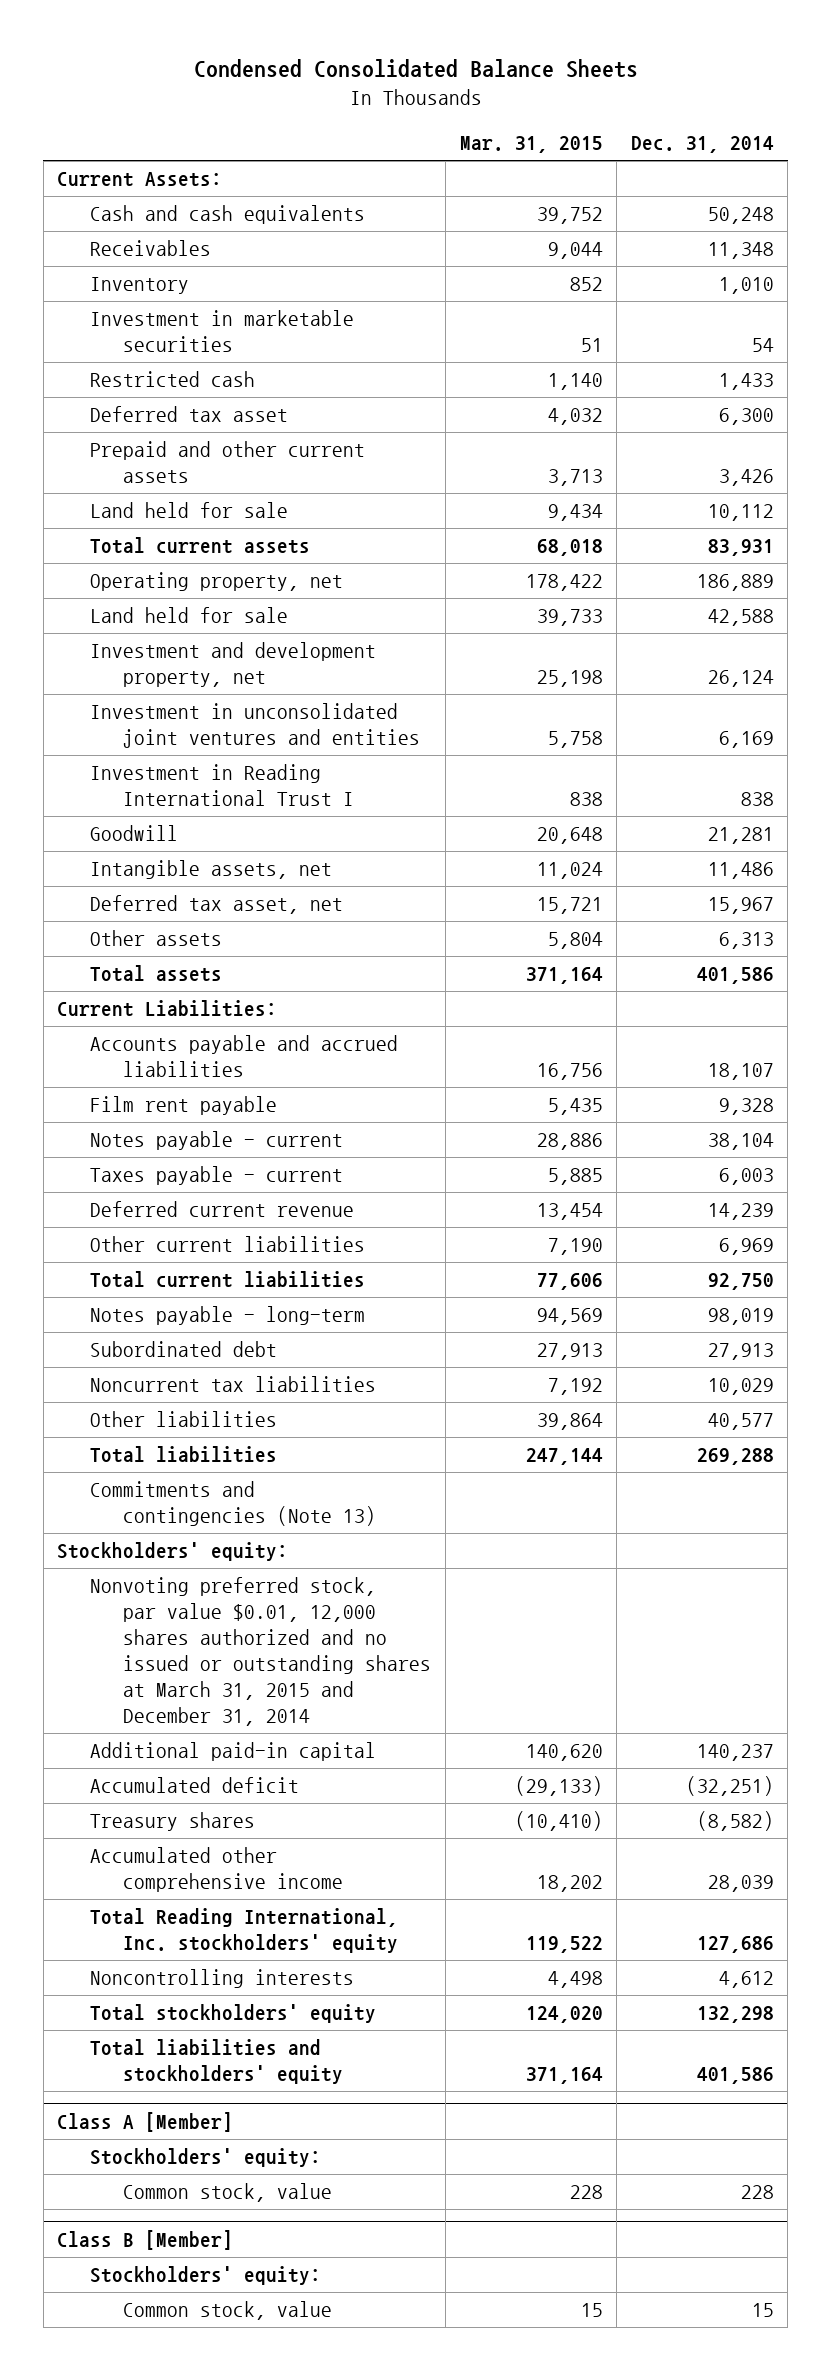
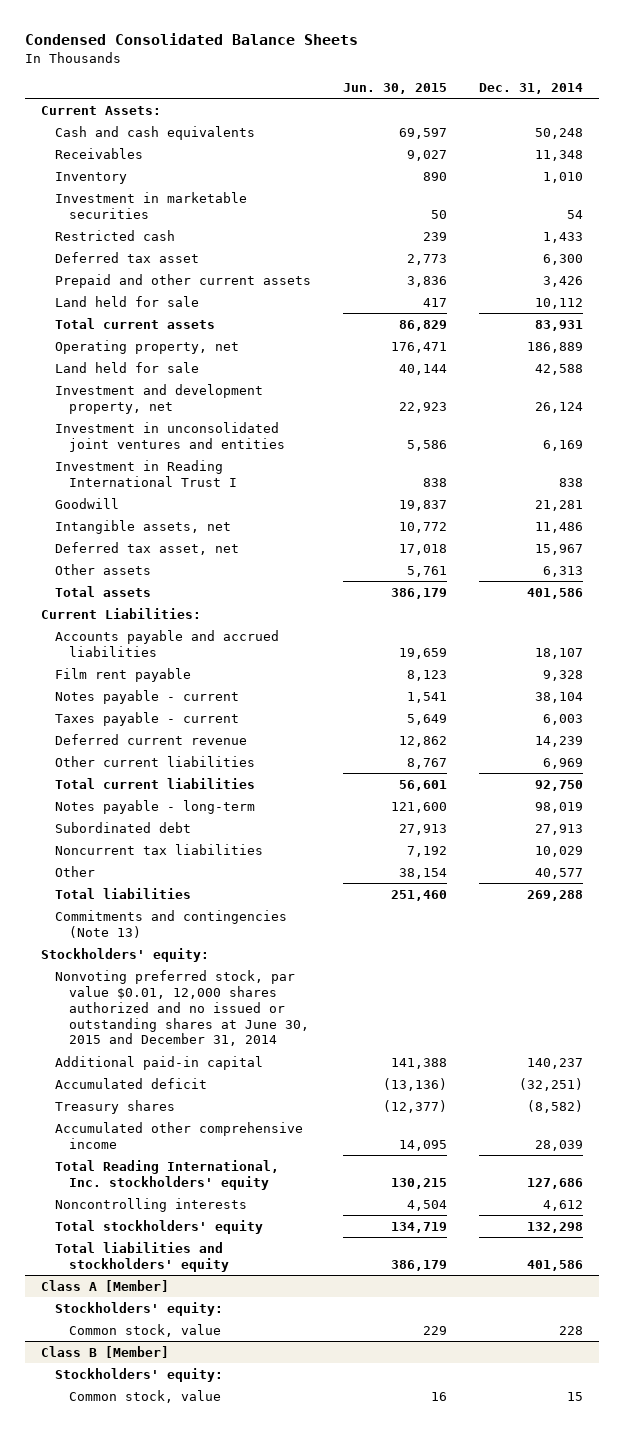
[459,136,603,154] Mar. 31, 2015 -> none
none -> [343,82,448,94] Jun. 30, 2015
[90,1411,278,1428] Other liabilities -> [55,865,96,877] Other
[90,1577,432,1726] Nonvoting preferred stock, par value $0.01, 12,000 shares authorized and no issued or outstanding shares at March 31, 2015 and December 31, 2014 -> [55,969,310,1047] Nonvoting preferred stock, par value $0.01, 12,000 shares authorized and no issued or outstanding shares at June 30, 2015 and December 31, 2014

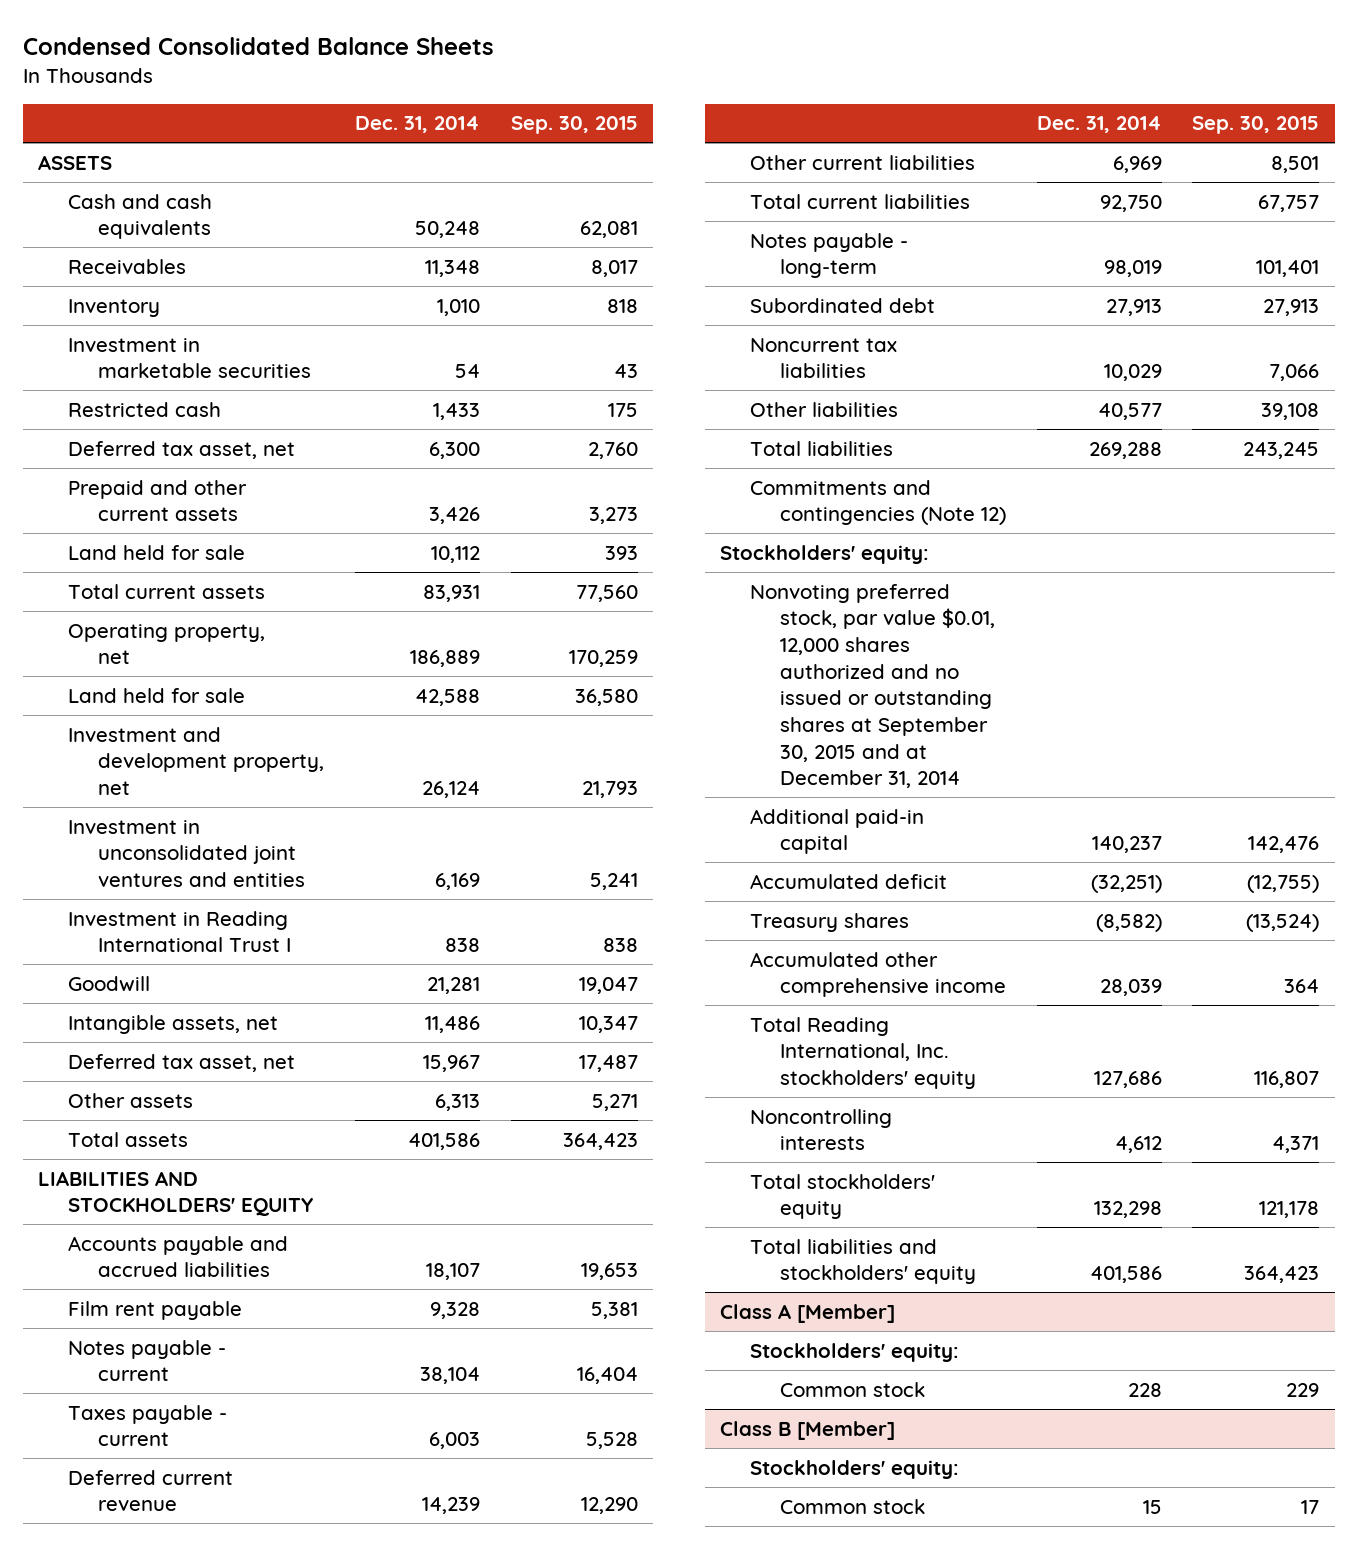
[343,82,448,94] Jun. 30, 2015 -> none
none -> [510,116,638,135] Sep. 30, 2015
[41,105,162,115] Current Assets: -> [38,154,113,170] ASSETS
[55,251,200,263] Deferred tax asset -> [68,440,296,459] Deferred tax asset, net
[41,607,202,619] Current Liabilities: -> none
none -> [38,1170,314,1217] LIABILITIES AND STOCKHOLDERS' EQUITY
[55,865,96,877] Other -> [750,401,899,417] Other liabilities
[55,909,288,938] Commitments and contingencies (Note 13) -> [750,479,1007,526] Commitments and contingencies (Note 12)
[55,969,310,1047] Nonvoting preferred stock, par value $0.01, 12,000 shares authorized and no issued or outstanding shares at June 30, 2015 and December 31, 2014 -> [750,583,996,789] Nonvoting preferred stock, par value $0.01, 12,000 shares authorized and no issued or outstanding shares at September 30, 2015 and at December 31, 2014
[69,1323,222,1337] Common stock, value -> [780,1381,926,1397] Common stock
[69,1389,222,1403] Common stock, value -> [780,1498,926,1514] Common stock

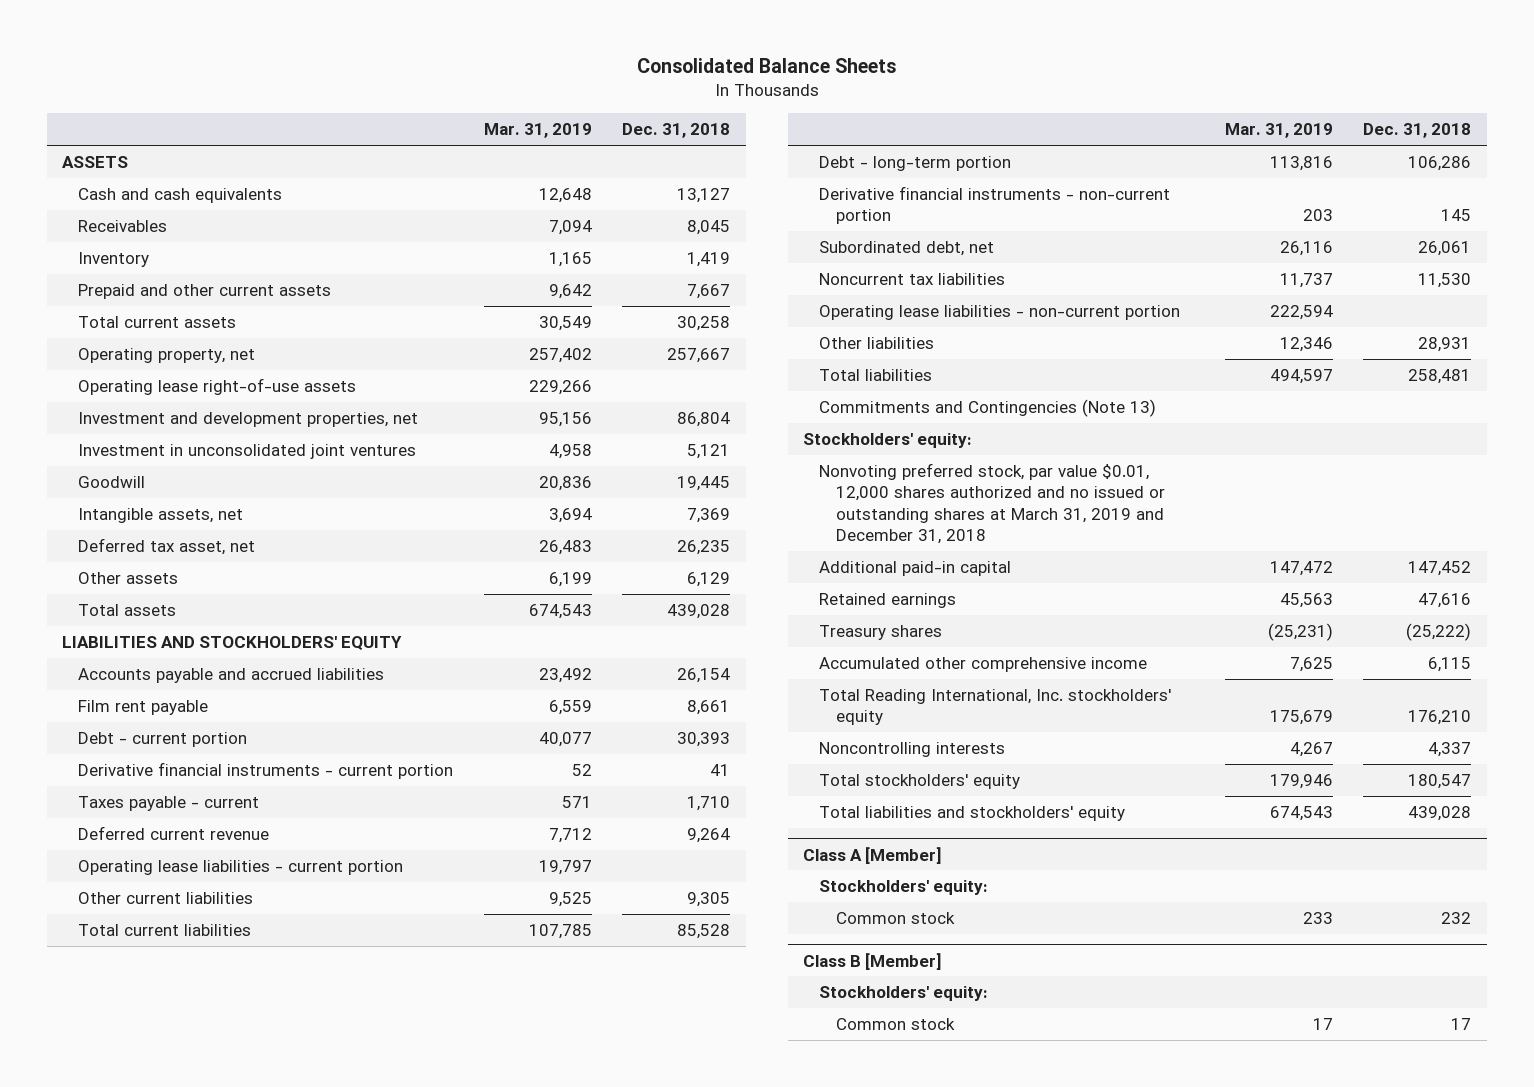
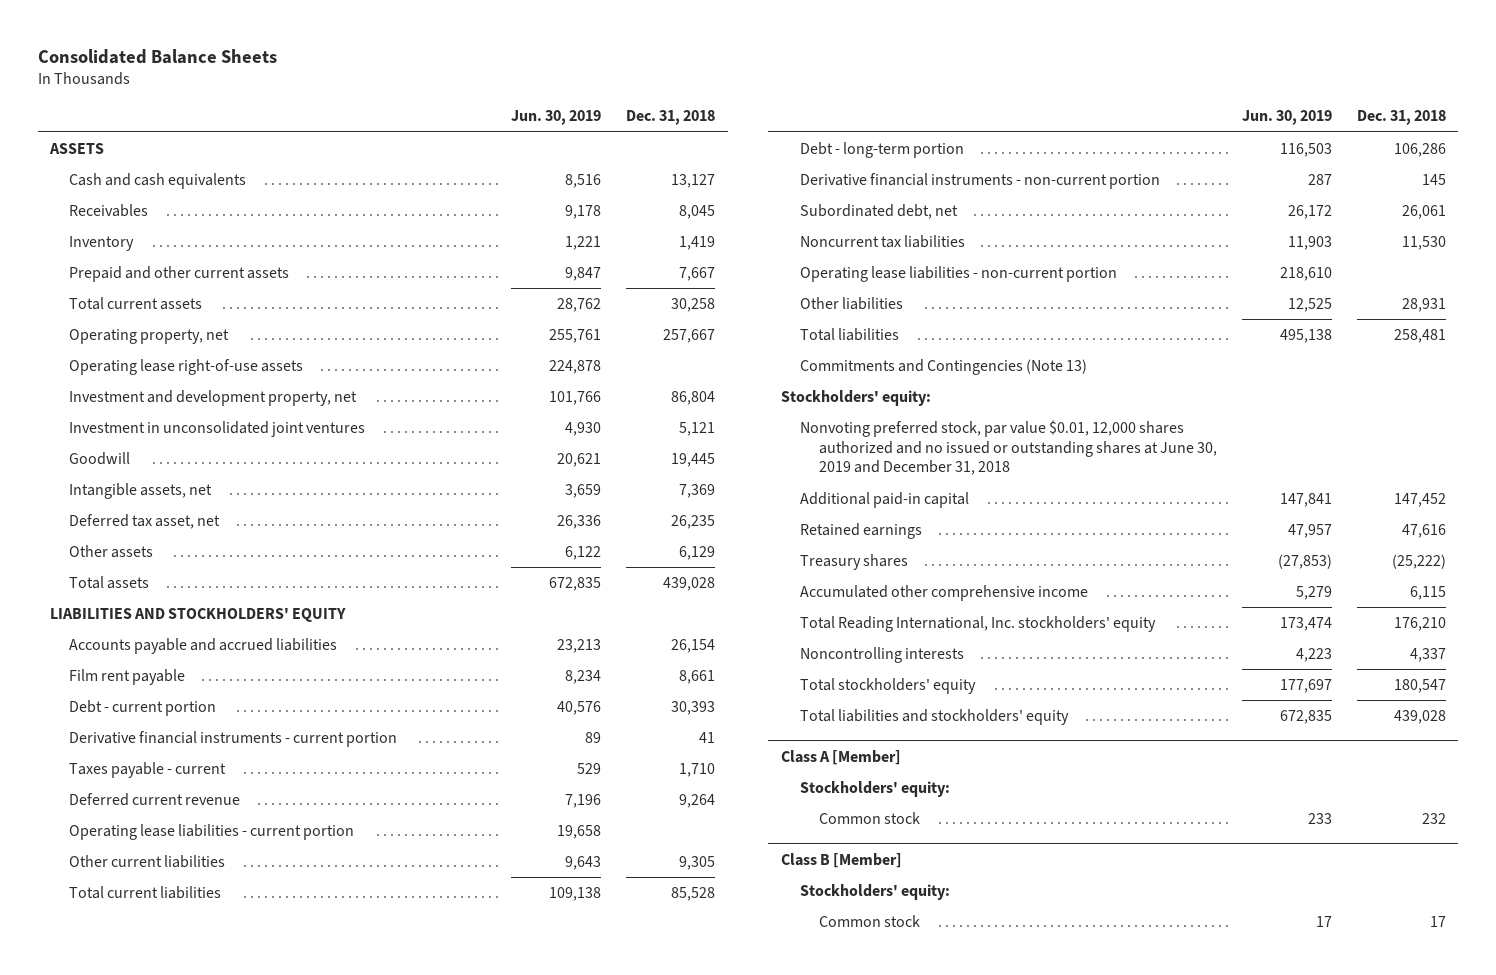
[483,123,592,139] Mar. 31, 2019 -> none
none -> [511,110,602,126] Jun. 30, 2019
[78,411,419,427] Investment and development properties, net -> [69,389,358,406] Investment and development property, net
[819,462,1165,545] Nonvoting preferred stock, par value $0.01, 12,000 shares authorized and no issued or outstanding shares at March 31, 2019 and December 31, 2018 -> [799,419,1217,476] Nonvoting preferred stock, par value $0.01, 12,000 shares authorized and no issued or outstanding shares at June 30, 2019 and December 31, 2018

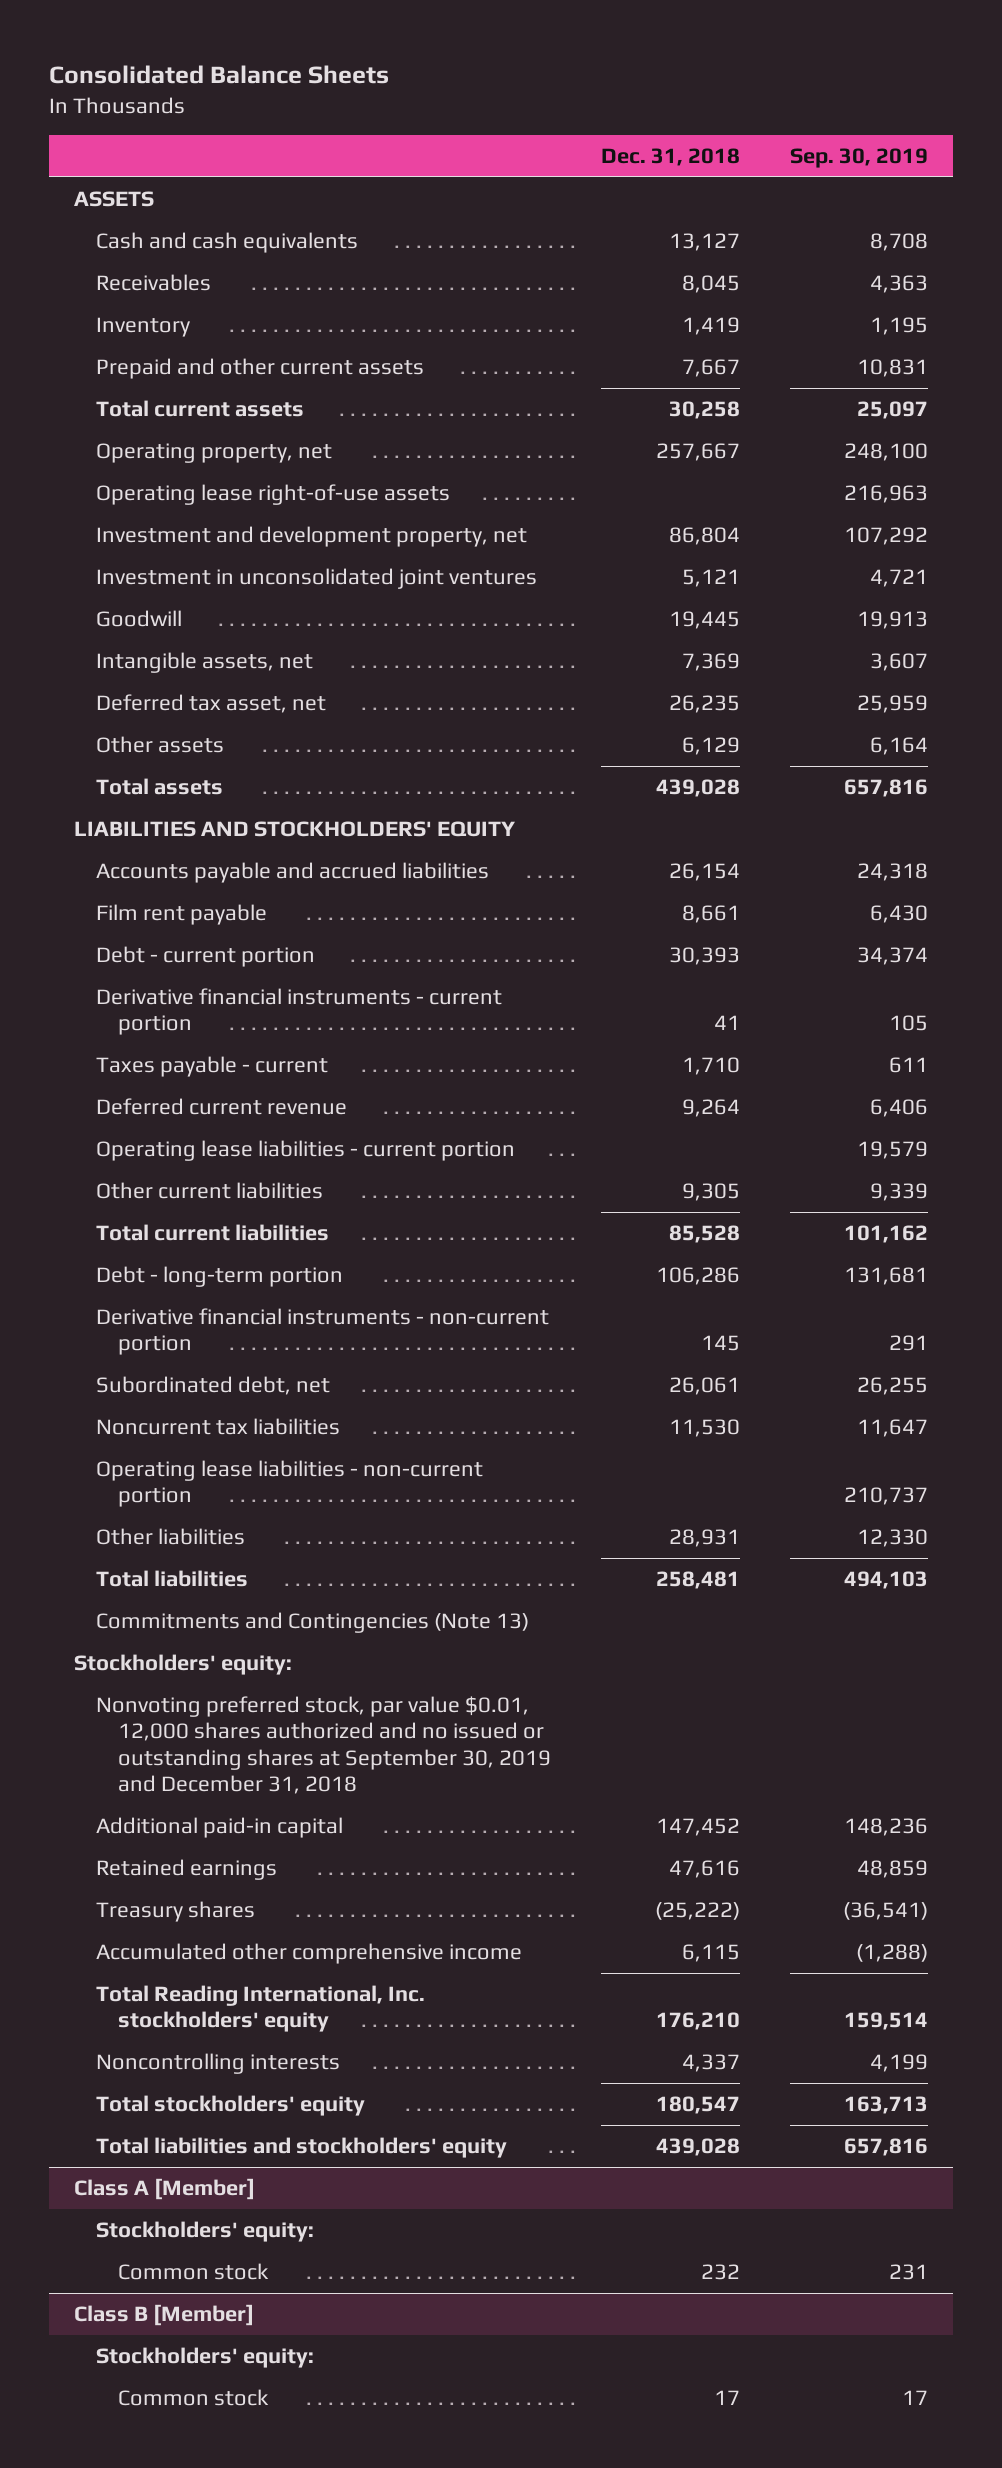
[511,110,602,126] Jun. 30, 2019 -> none
none -> [789,147,928,168] Sep. 30, 2019
[799,419,1217,476] Nonvoting preferred stock, par value $0.01, 12,000 shares authorized and no issued or outstanding shares at June 30, 2019 and December 31, 2018 -> [96,1695,551,1794] Nonvoting preferred stock, par value $0.01, 12,000 shares authorized and no issued or outstanding shares at September 30, 2019 and December 31, 2018

